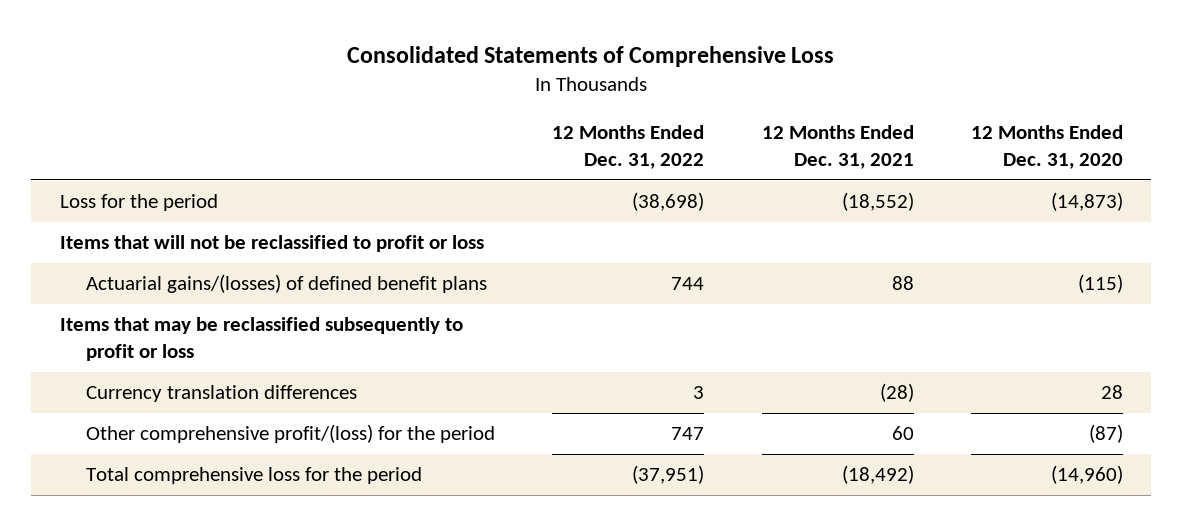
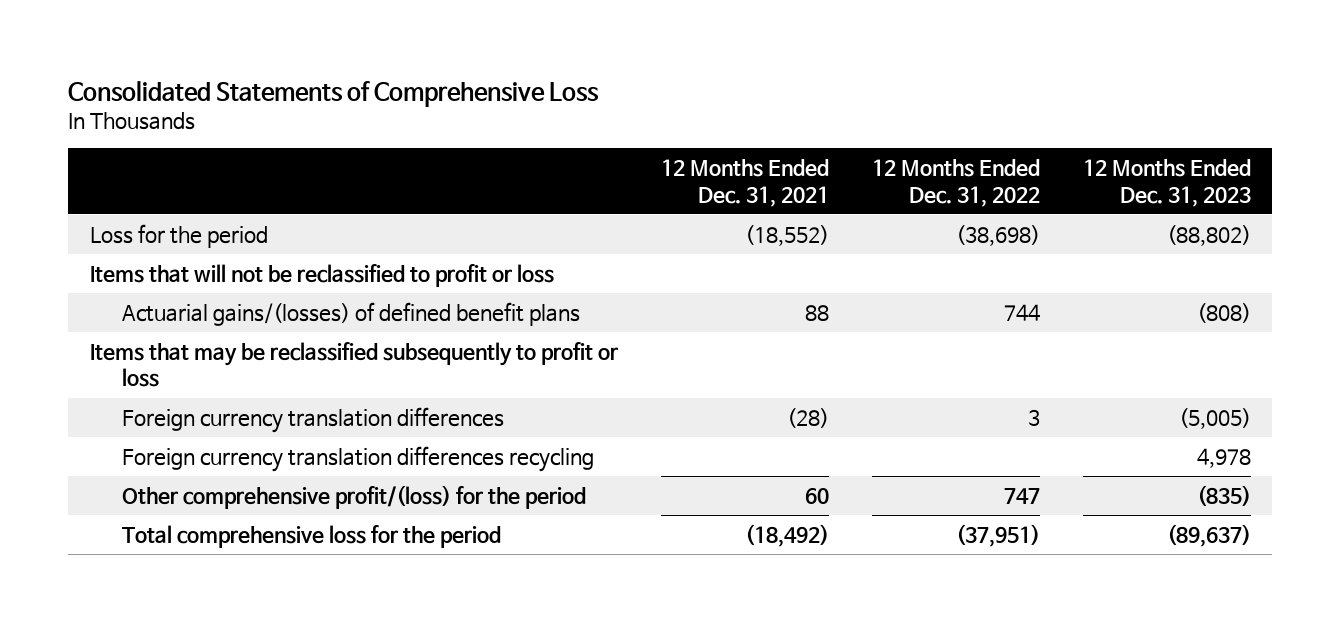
[970,125,1123,170] 12 Months Ended Dec. 31, 2020 -> none
none -> [1082,159,1251,207] 12 Months Ended Dec. 31, 2023
[85,385,357,403] Currency translation differences -> [122,407,505,434] Foreign currency translation differences
none -> [122,446,595,473] Foreign currency translation differences recycling

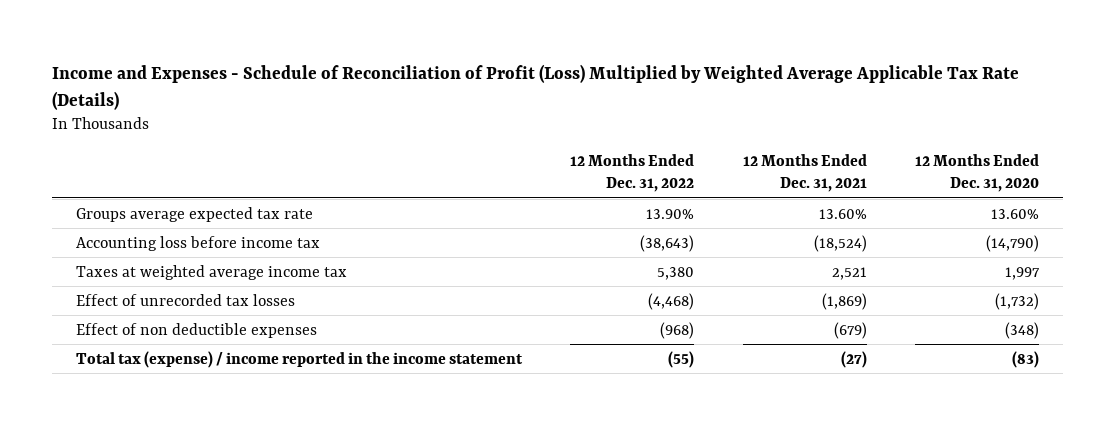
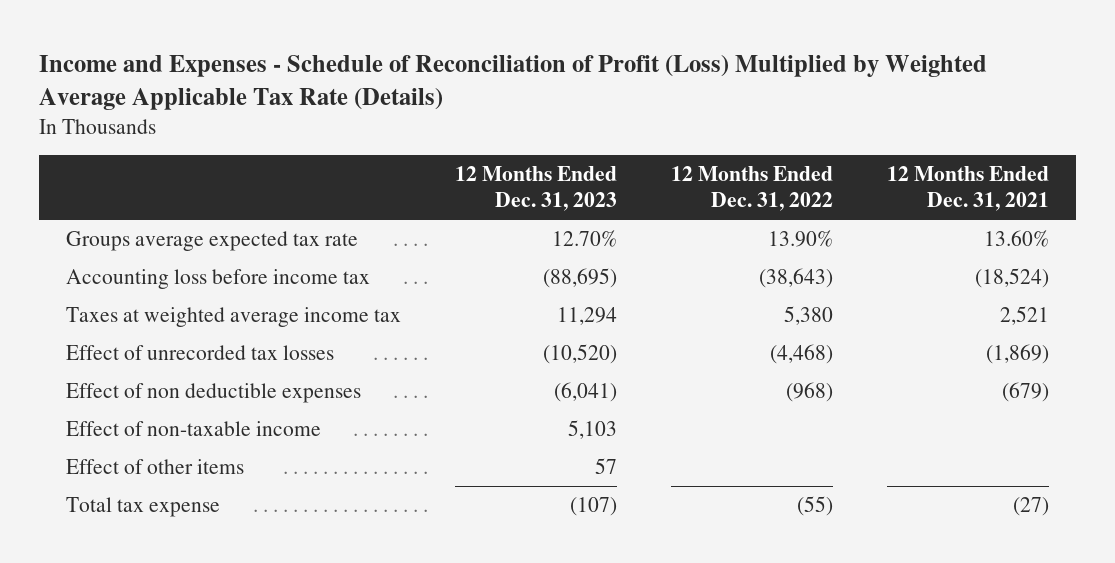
[915,153,1040,193] 12 Months Ended Dec. 31, 2020 -> none
none -> [455,166,618,212] 12 Months Ended Dec. 31, 2023
none -> [66,421,322,437] Effect of non-taxable income
none -> [66,459,245,475] Effect of other items
[75,350,523,368] Total tax (expense) / income reported in the income statement -> [66,497,221,518] Total tax expense

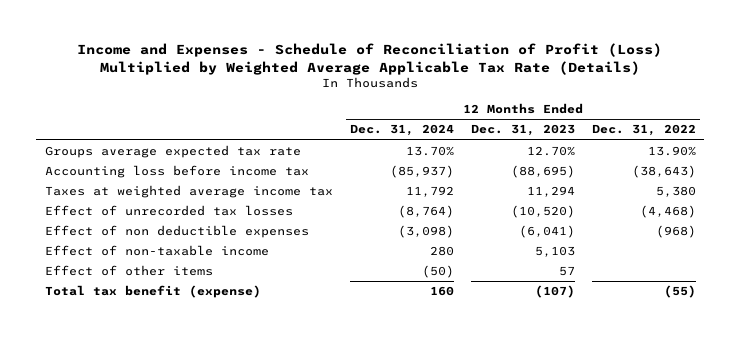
[886,166,1049,212] 12 Months Ended Dec. 31, 2021 -> none
none -> [349,124,454,137] Dec. 31, 2024
[66,497,221,518] Total tax expense -> [44,285,261,299] Total tax benefit (expense)

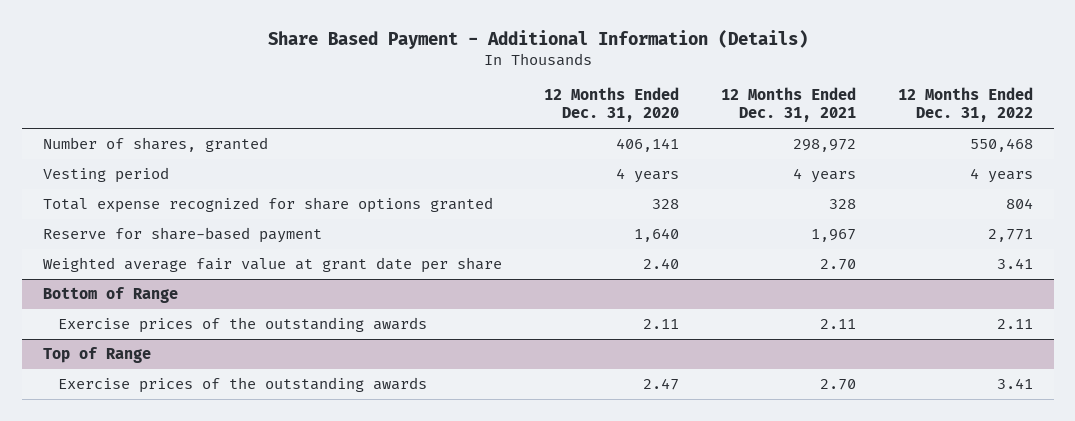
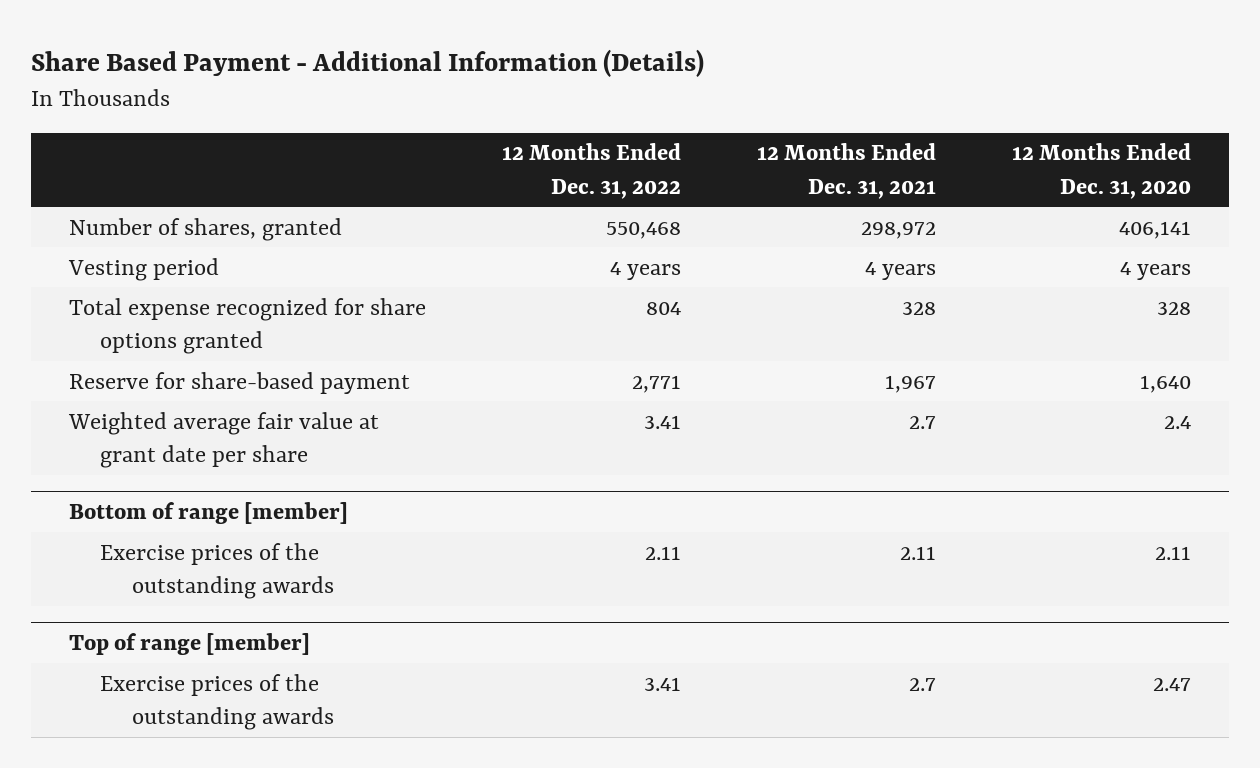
[642,258,679,270] 2.40 -> [1164,415,1192,429] 2.4
[819,259,856,271] 2.70 -> [908,415,936,429] 2.7
[42,287,178,304] Bottom of Range -> [68,502,348,525] Bottom of range [member]
[42,347,151,364] Top of Range -> [68,633,310,656] Top of range [member]
[819,379,856,391] 2.70 -> [908,677,936,691] 2.7

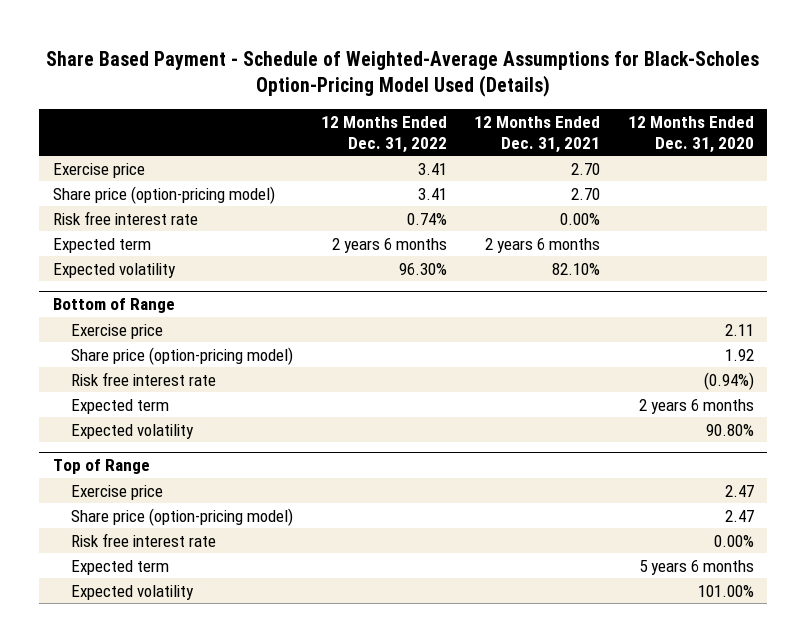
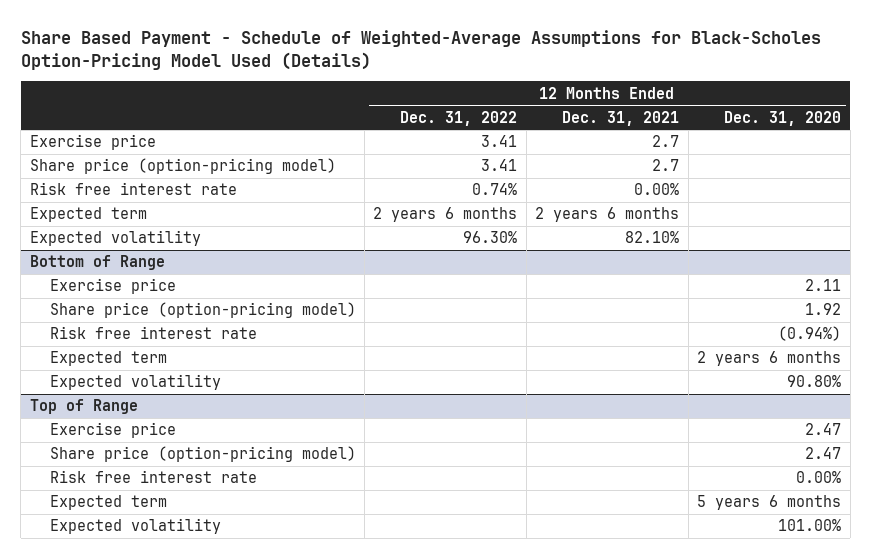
[571,162,601,175] 2.70 -> [652,135,680,148] 2.7
[571,187,601,200] 2.70 -> [652,159,680,172] 2.7

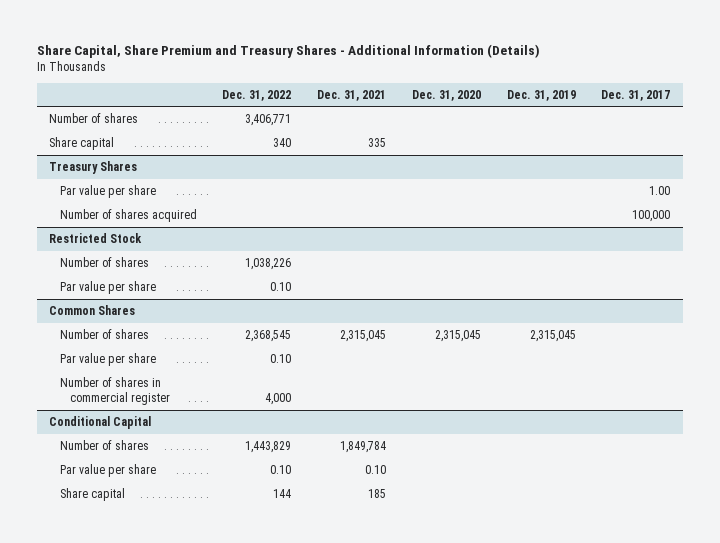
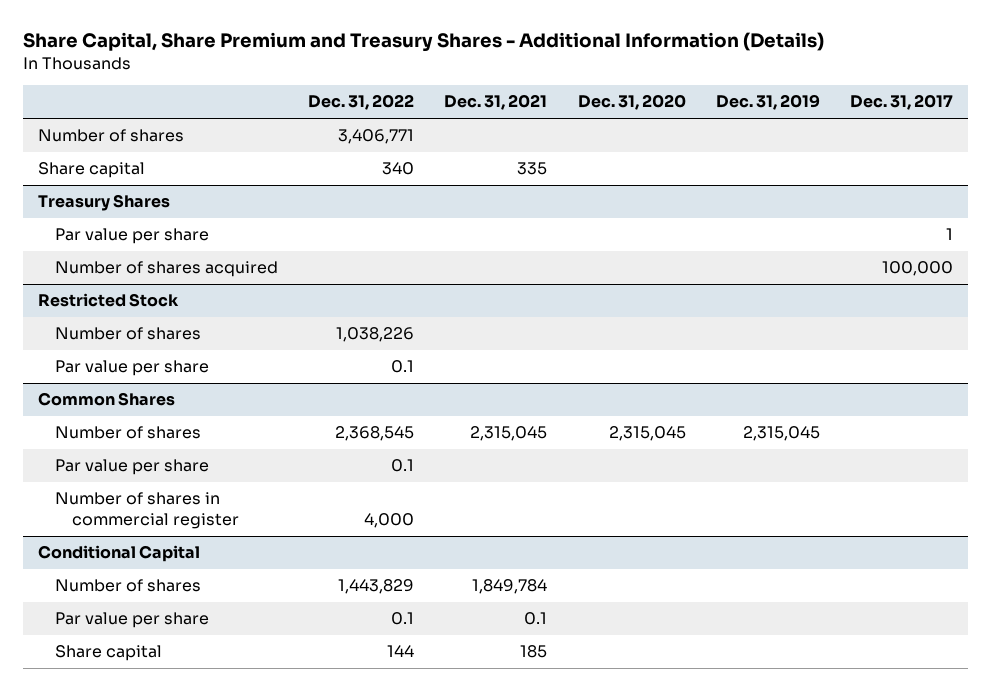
[649,185,671,195] 1.00 -> [946,228,954,241] 1
[270,281,292,291] 0.10 -> [391,360,415,374] 0.1
[270,353,292,363] 0.10 -> [391,459,415,473] 0.1
[270,464,292,474] 0.10 -> [391,612,415,626] 0.1
[365,464,387,474] 0.10 -> [524,612,548,626] 0.1

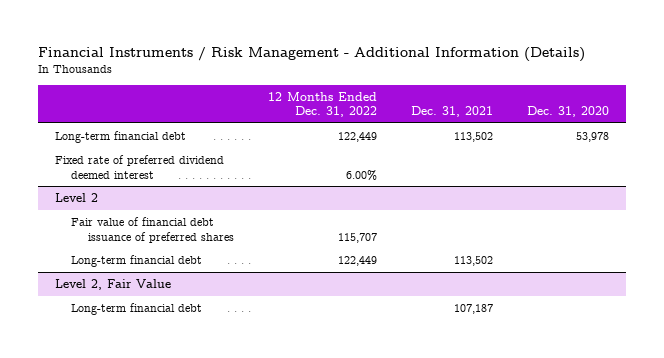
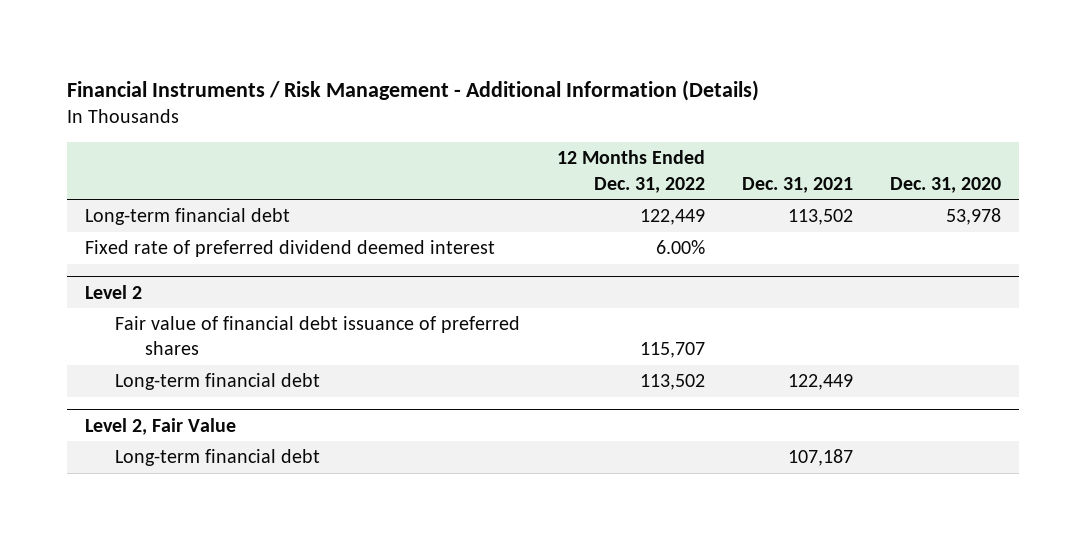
[337,255,377,266] 122,449 -> [639,374,705,391] 113,502
[453,255,493,266] 113,502 -> [787,374,853,391] 122,449

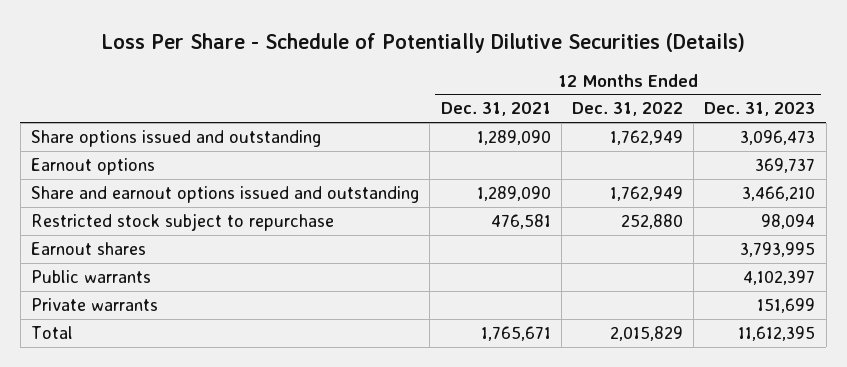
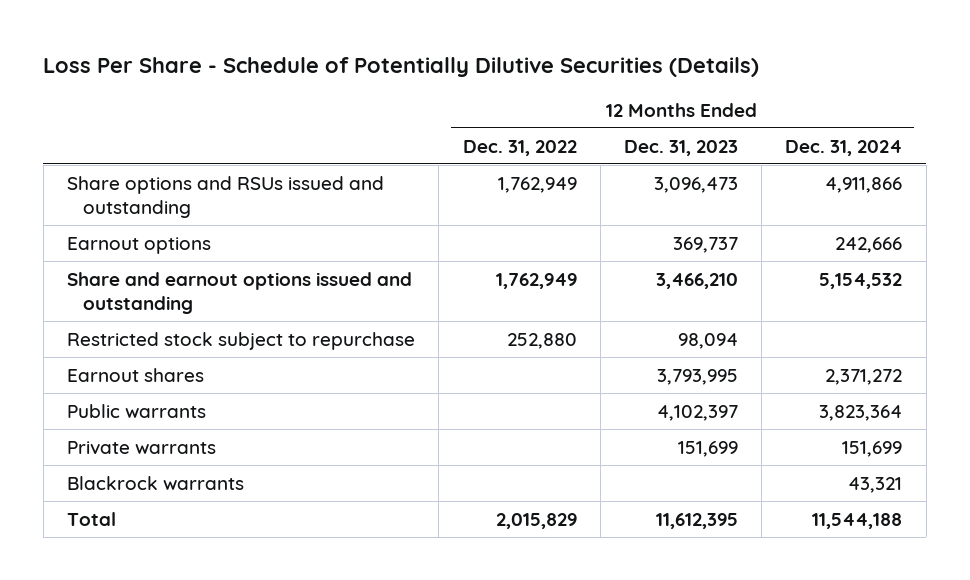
[440,102,551,117] Dec. 31, 2021 -> none
none -> [785,139,903,156] Dec. 31, 2024
[31,129,322,147] Share options issued and outstanding -> [67,175,385,218] Share options and RSUs issued and outstanding
none -> [67,475,245,490] Blackrock warrants

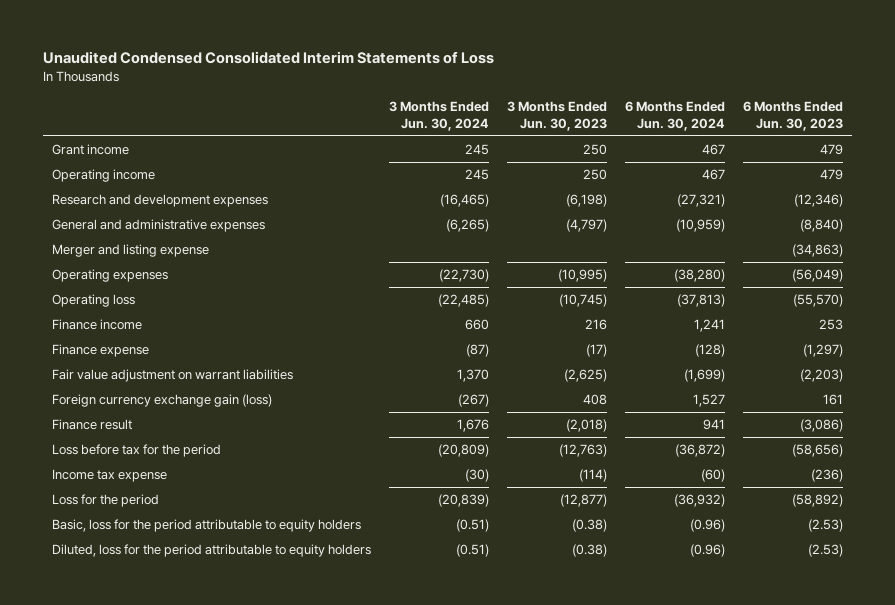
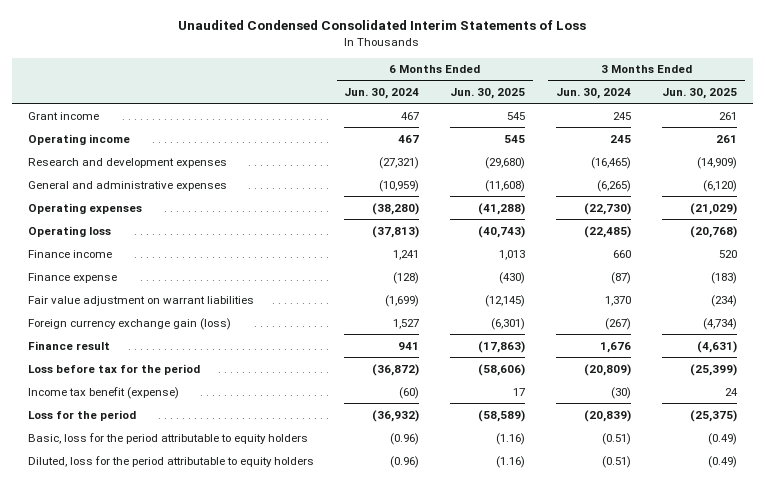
[506,101,607,131] 3 Months Ended Jun. 30, 2023 -> none
[743,101,844,131] 6 Months Ended Jun. 30, 2023 -> none
none -> [450,88,526,100] Jun. 30, 2025
none -> [662,88,738,100] Jun. 30, 2025
[51,244,209,258] Merger and listing expense -> none
[51,469,167,483] Income tax expense -> [27,386,179,399] Income tax benefit (expense)

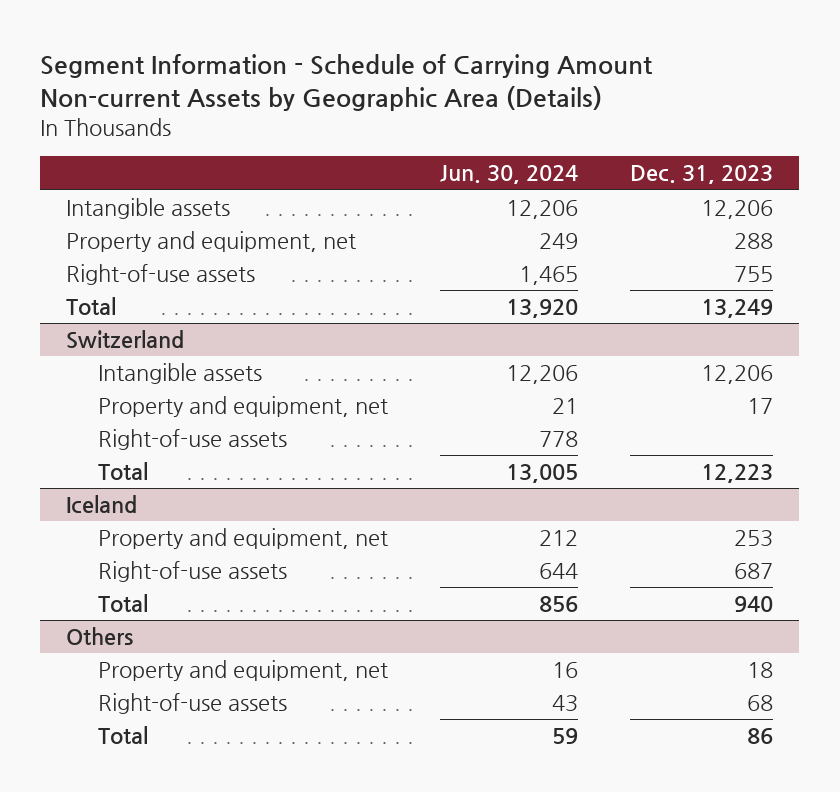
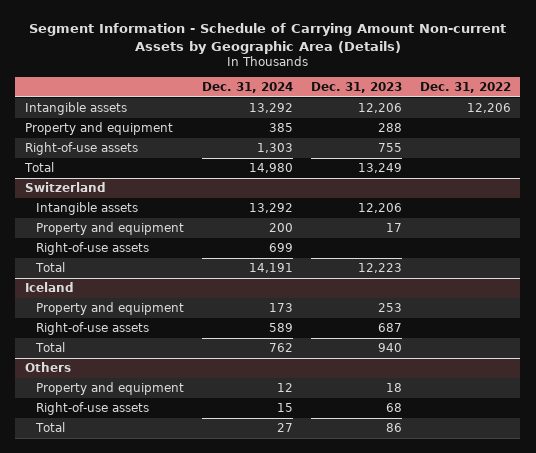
[439,165,578,185] Jun. 30, 2024 -> none
none -> [201,82,293,94] Dec. 31, 2024
none -> [420,82,512,94] Dec. 31, 2022
[66,231,357,253] Property and equipment, net -> [24,121,173,135] Property and equipment
[97,396,388,418] Property and equipment, net -> [35,221,184,235] Property and equipment
[97,528,388,550] Property and equipment, net -> [35,301,184,315] Property and equipment
[97,660,388,682] Property and equipment, net -> [35,381,184,395] Property and equipment

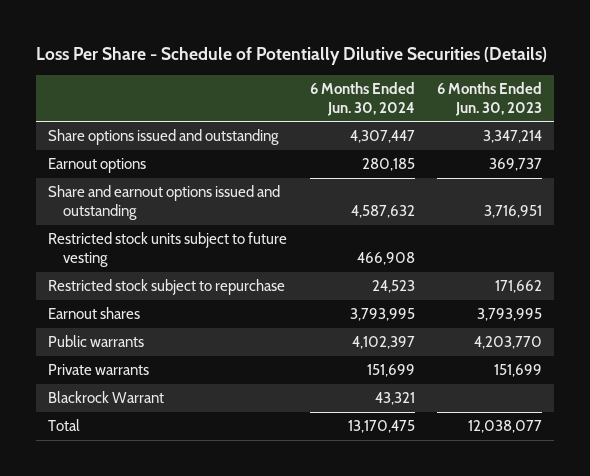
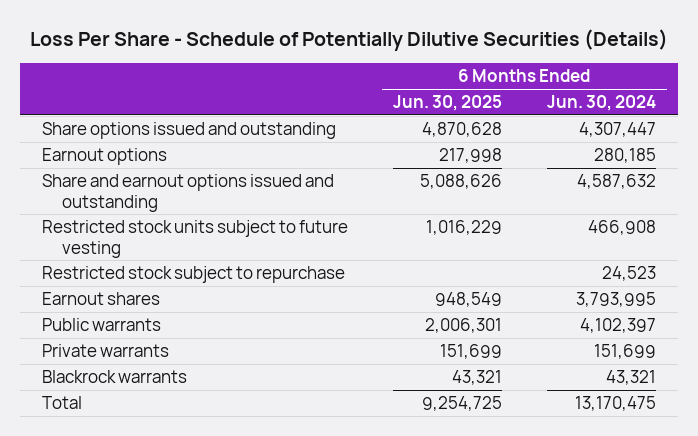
[437,81,543,116] 6 Months Ended Jun. 30, 2023 -> none
none -> [392,95,502,112] Jun. 30, 2025
[47,391,164,404] Blackrock Warrant -> [42,370,188,384] Blackrock warrants

